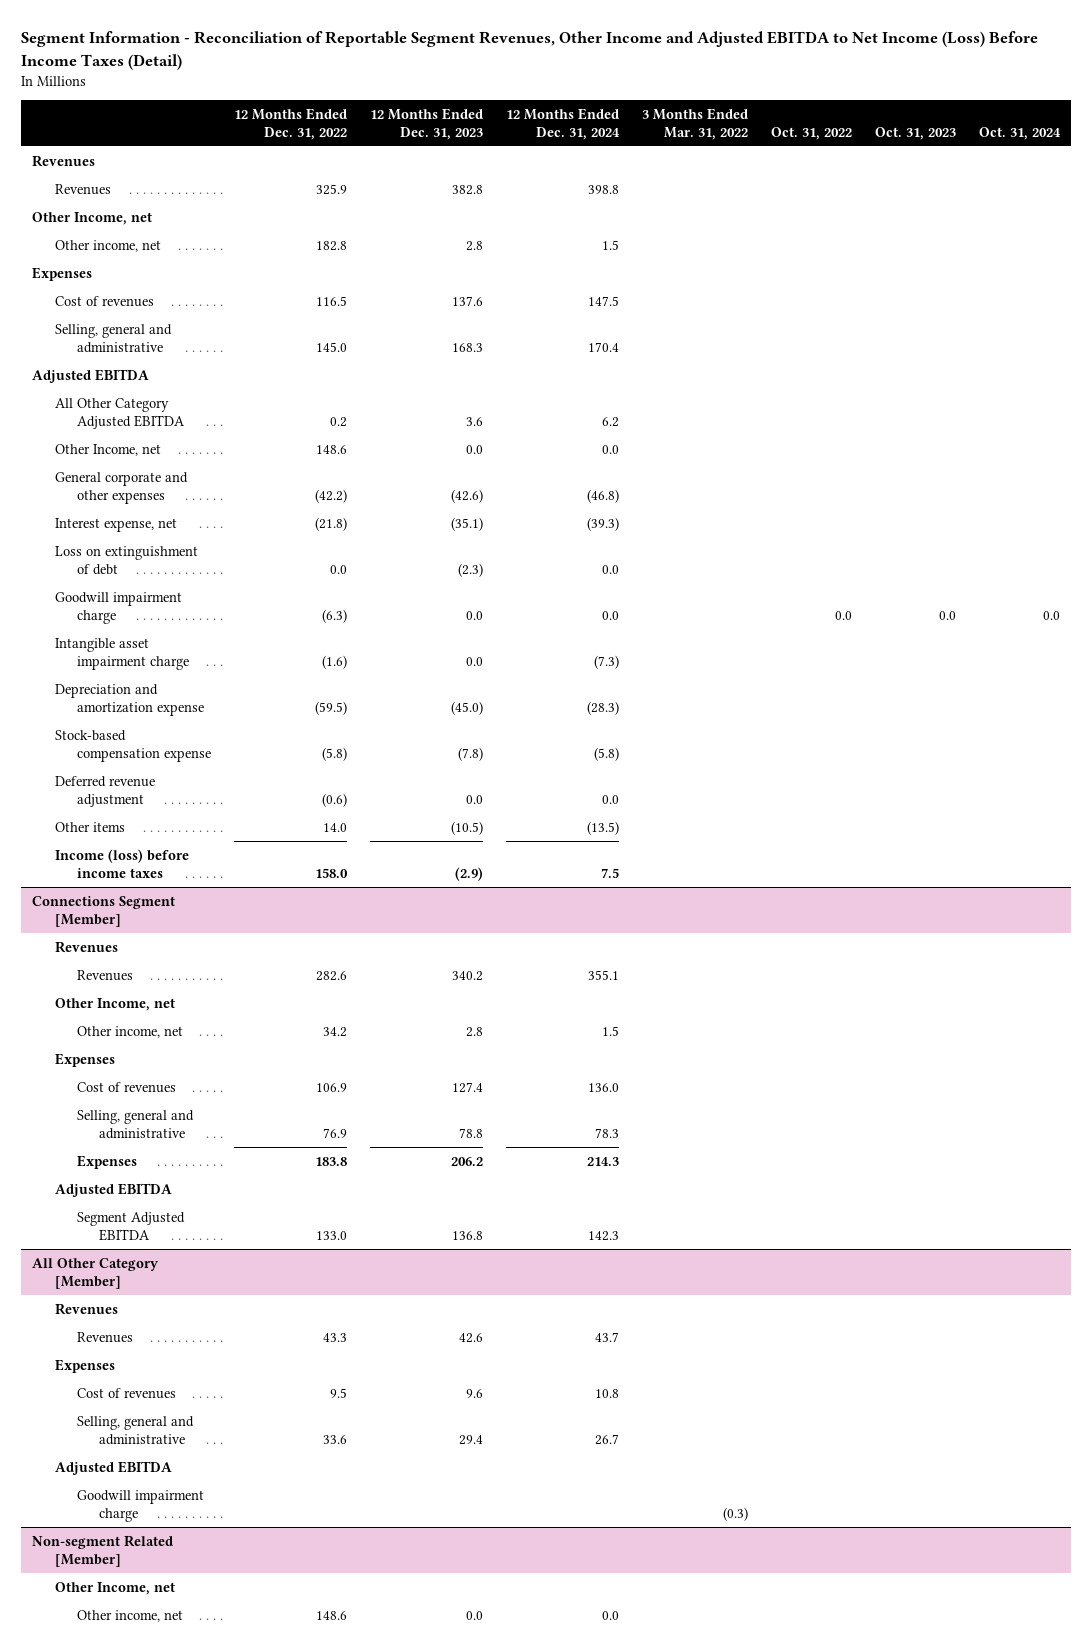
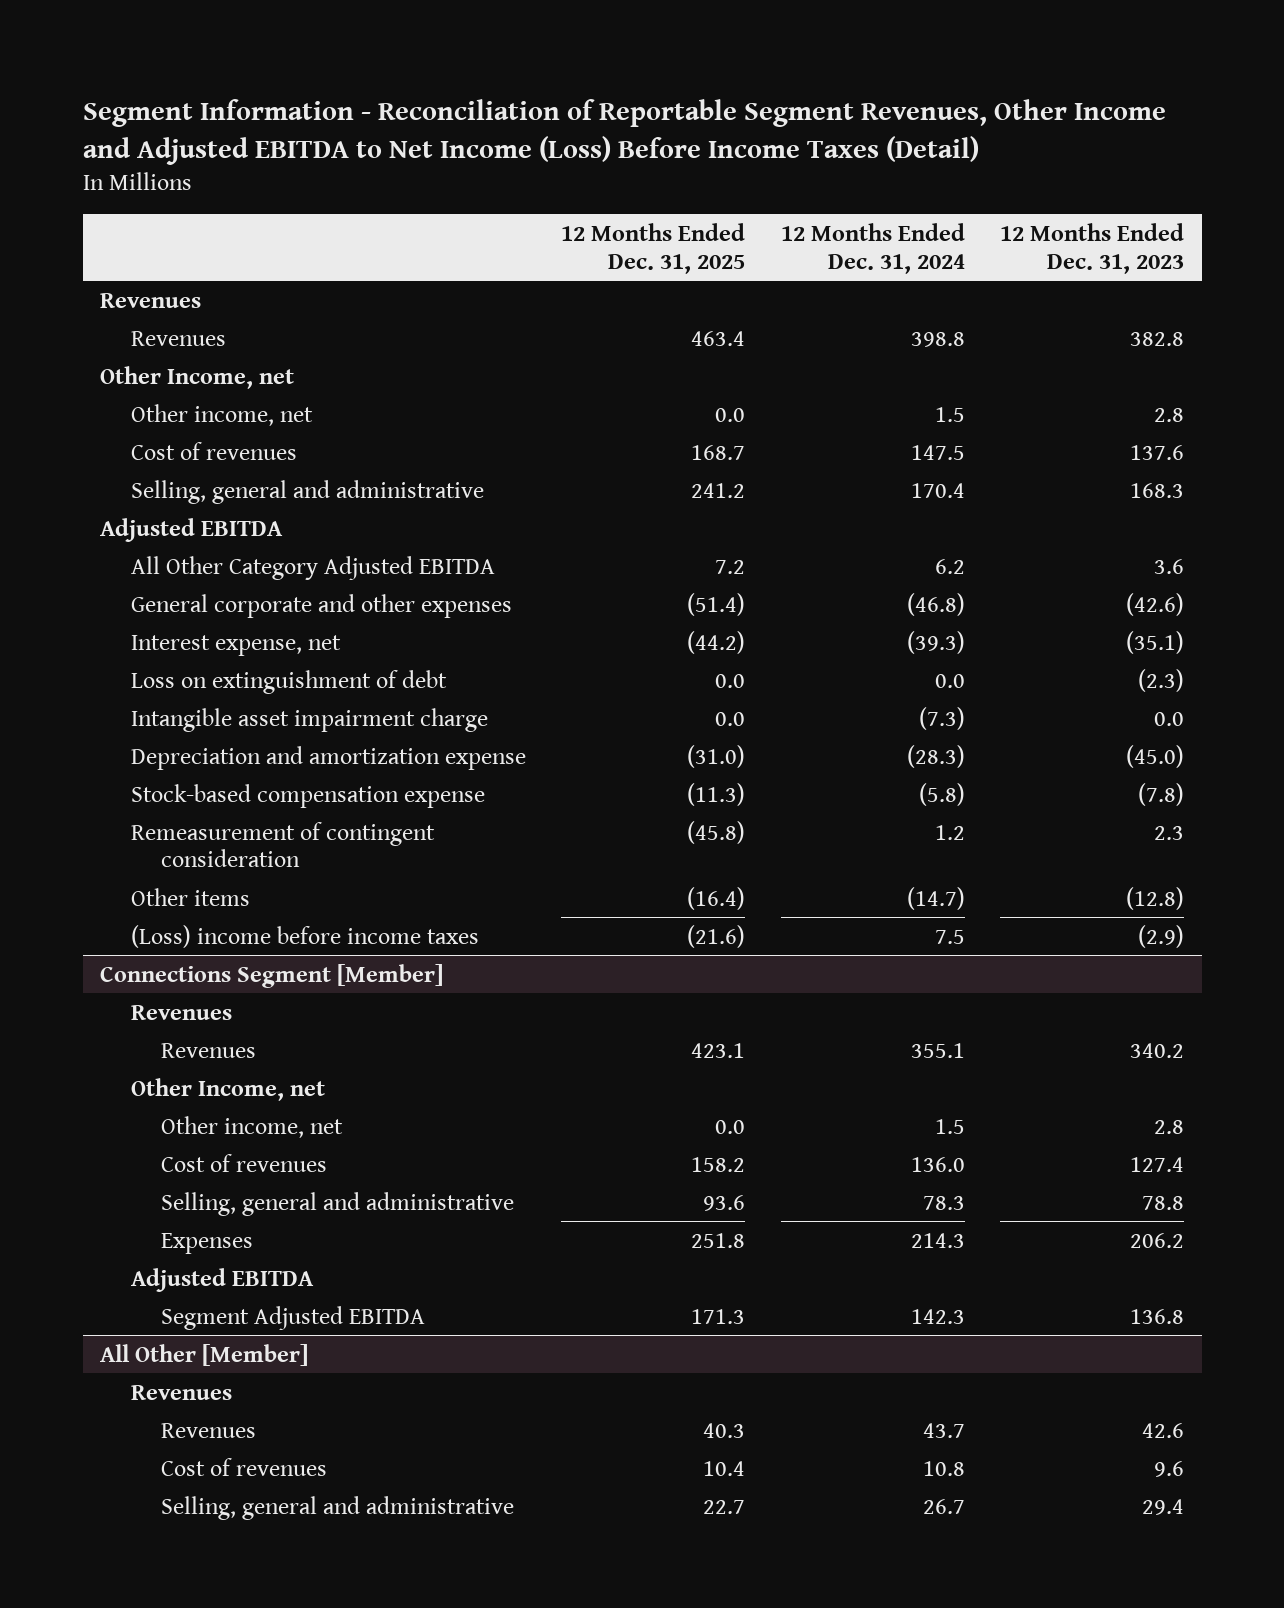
[234,107,348,140] 12 Months Ended Dec. 31, 2022 -> none
[641,107,748,140] 3 Months Ended Mar. 31, 2022 -> none
[770,126,852,140] Oct. 31, 2022 -> none
[874,126,956,140] Oct. 31, 2023 -> none
[978,126,1061,140] Oct. 31, 2024 -> none
none -> [561,222,746,274] 12 Months Ended Dec. 31, 2025
[32,266,93,281] Expenses -> none
[54,443,161,456] Other Income, net -> none
[54,591,182,624] Goodwill impairment charge -> none
[54,775,155,807] Deferred revenue adjustment -> none
none -> [130,821,435,868] Remeasurement of contingent consideration
[450,820,483,835] (10.5) -> [1125,886,1184,910] (12.8)
[586,820,619,835] (13.5) -> [906,886,965,910] (14.7)
[54,848,189,878] Income (loss) before income taxes -> [130,924,479,948] (Loss) income before income taxes
[54,1052,115,1067] Expenses -> none
[32,1257,160,1289] All Other Category [Member] -> [100,1343,309,1366] All Other [Member]
[54,1358,115,1373] Expenses -> none
[54,1460,172,1475] Adjusted EBITDA -> none
[77,1489,205,1522] Goodwill impairment charge -> none
[32,1534,174,1567] Non-segment Related [Member] -> none
[54,1581,175,1595] Other Income, net -> none
[77,1609,184,1622] Other income, net -> none

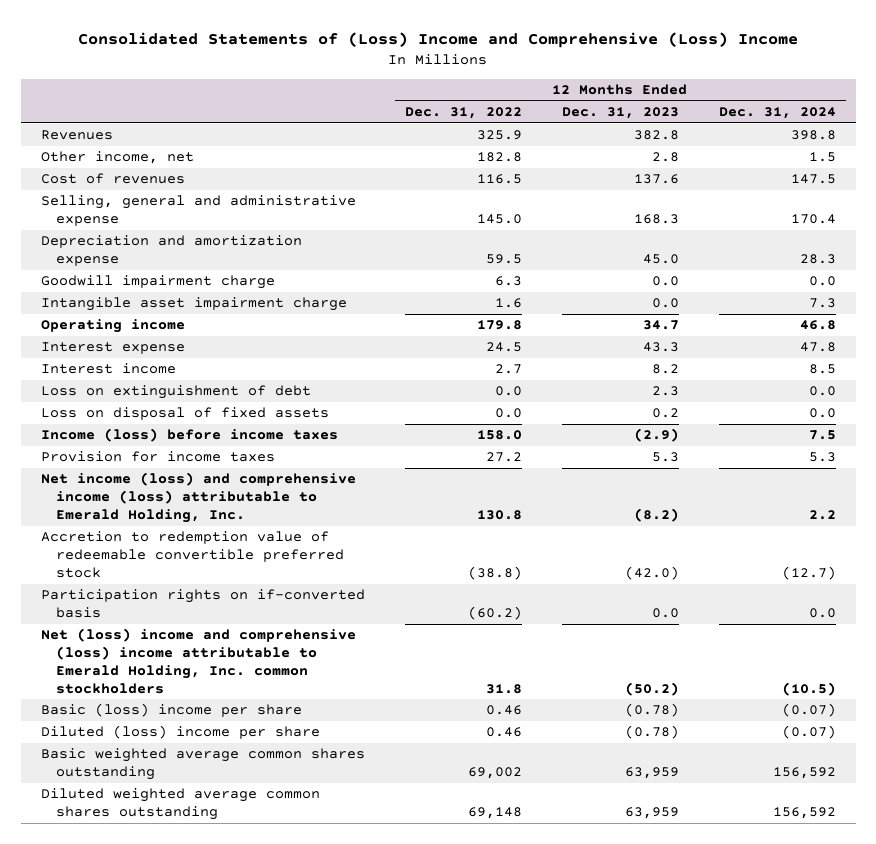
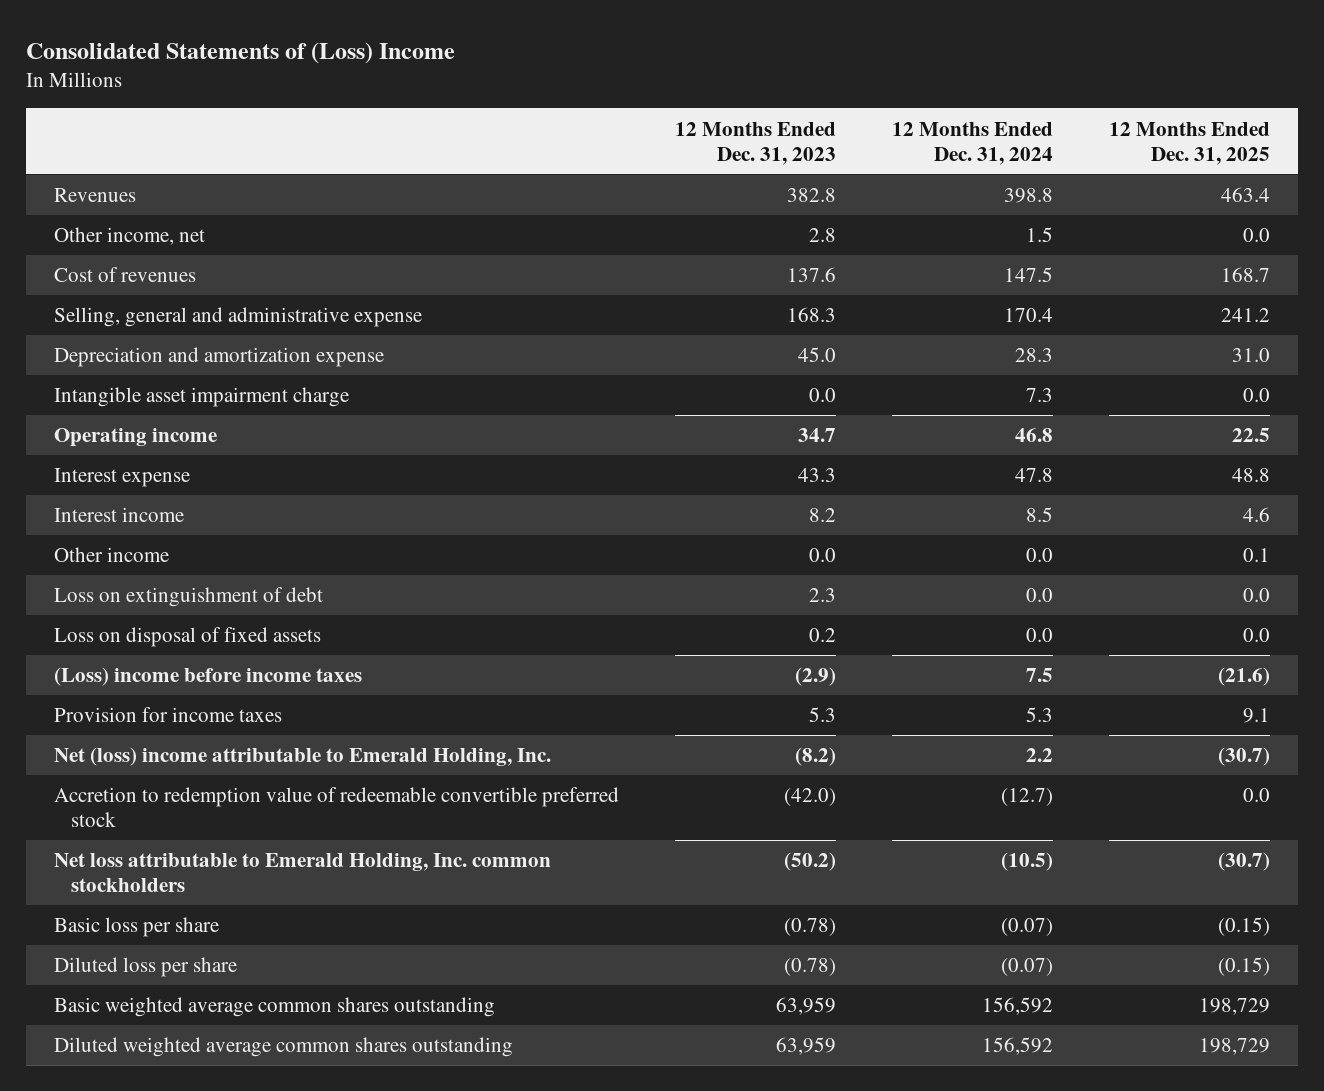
[78,31,799,48] Consolidated Statements of (Loss) Income and Comprehensive (Loss) Income -> [26,42,456,65] Consolidated Statements of (Loss) Income
[404,107,522,120] Dec. 31, 2022 -> none
none -> [1109,121,1271,165] 12 Months Ended Dec. 31, 2025
[40,275,275,290] Goodwill impairment charge -> none
none -> [54,547,170,563] Other income
[40,428,338,443] Income (loss) before income taxes -> [54,667,363,687] (Loss) income before income taxes
[40,472,356,523] Net income (loss) and comprehensive income (loss) attributable to Emerald Holding, Inc. -> [54,747,552,767] Net (loss) income attributable to Emerald Holding, Inc.
[40,589,365,619] Participation rights on if-converted basis -> none
[40,628,356,694] Net (loss) income and comprehensive (loss) income attributable to Emerald Holding, Inc. common stockholders -> [54,853,552,893] Net loss attributable to Emerald Holding, Inc. common stockholders
[40,703,302,718] Basic (loss) income per share -> [54,917,220,938] Basic loss per share
[40,725,320,740] Diluted (loss) income per share -> [54,957,238,978] Diluted loss per share

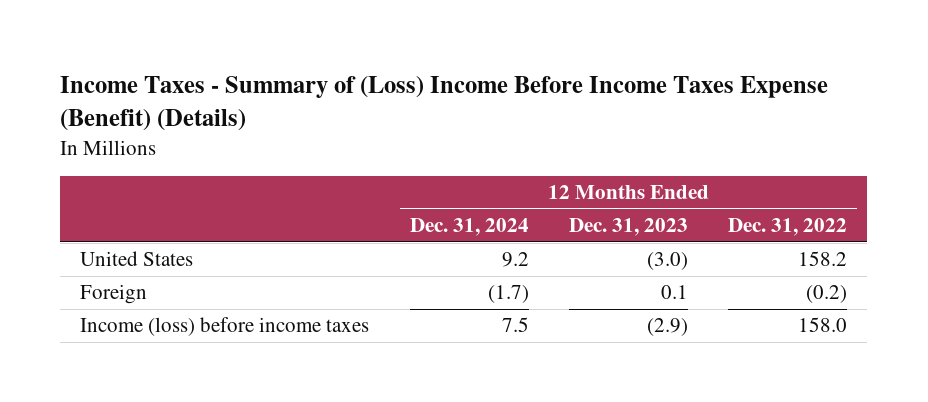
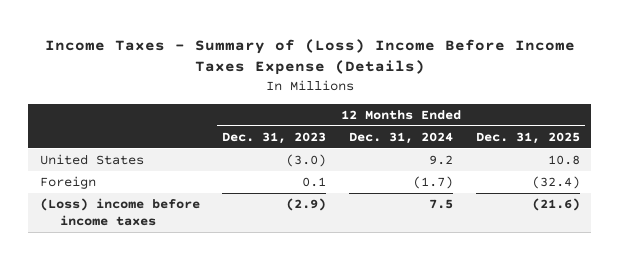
[60,76,829,132] Income Taxes - Summary of (Loss) Income Before Income Taxes Expense (Benefit) (Details) -> [44,38,575,76] Income Taxes - Summary of (Loss) Income Before Income Taxes Expense (Details)
[728,218,848,237] Dec. 31, 2022 -> none
none -> [475,131,580,144] Dec. 31, 2025
[80,317,370,337] Income (loss) before income taxes -> [39,197,200,226] (Loss) income before income taxes

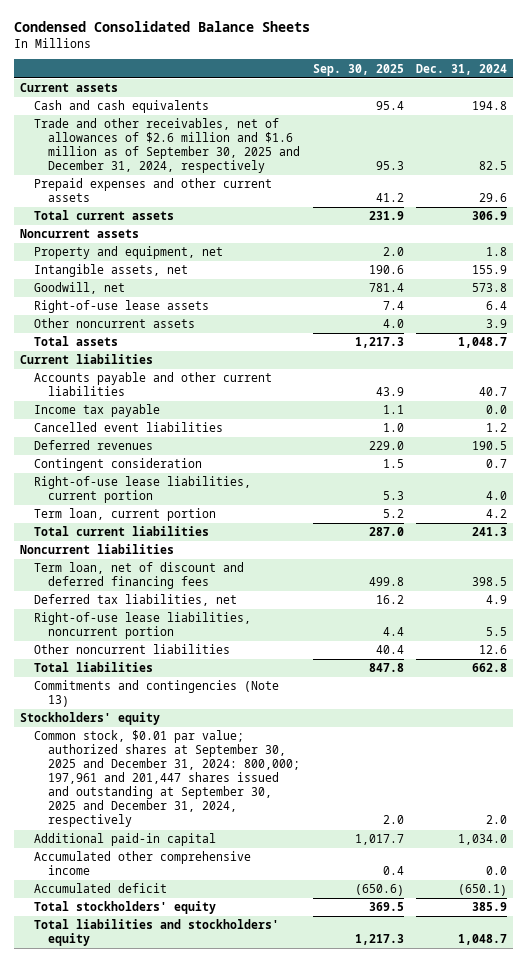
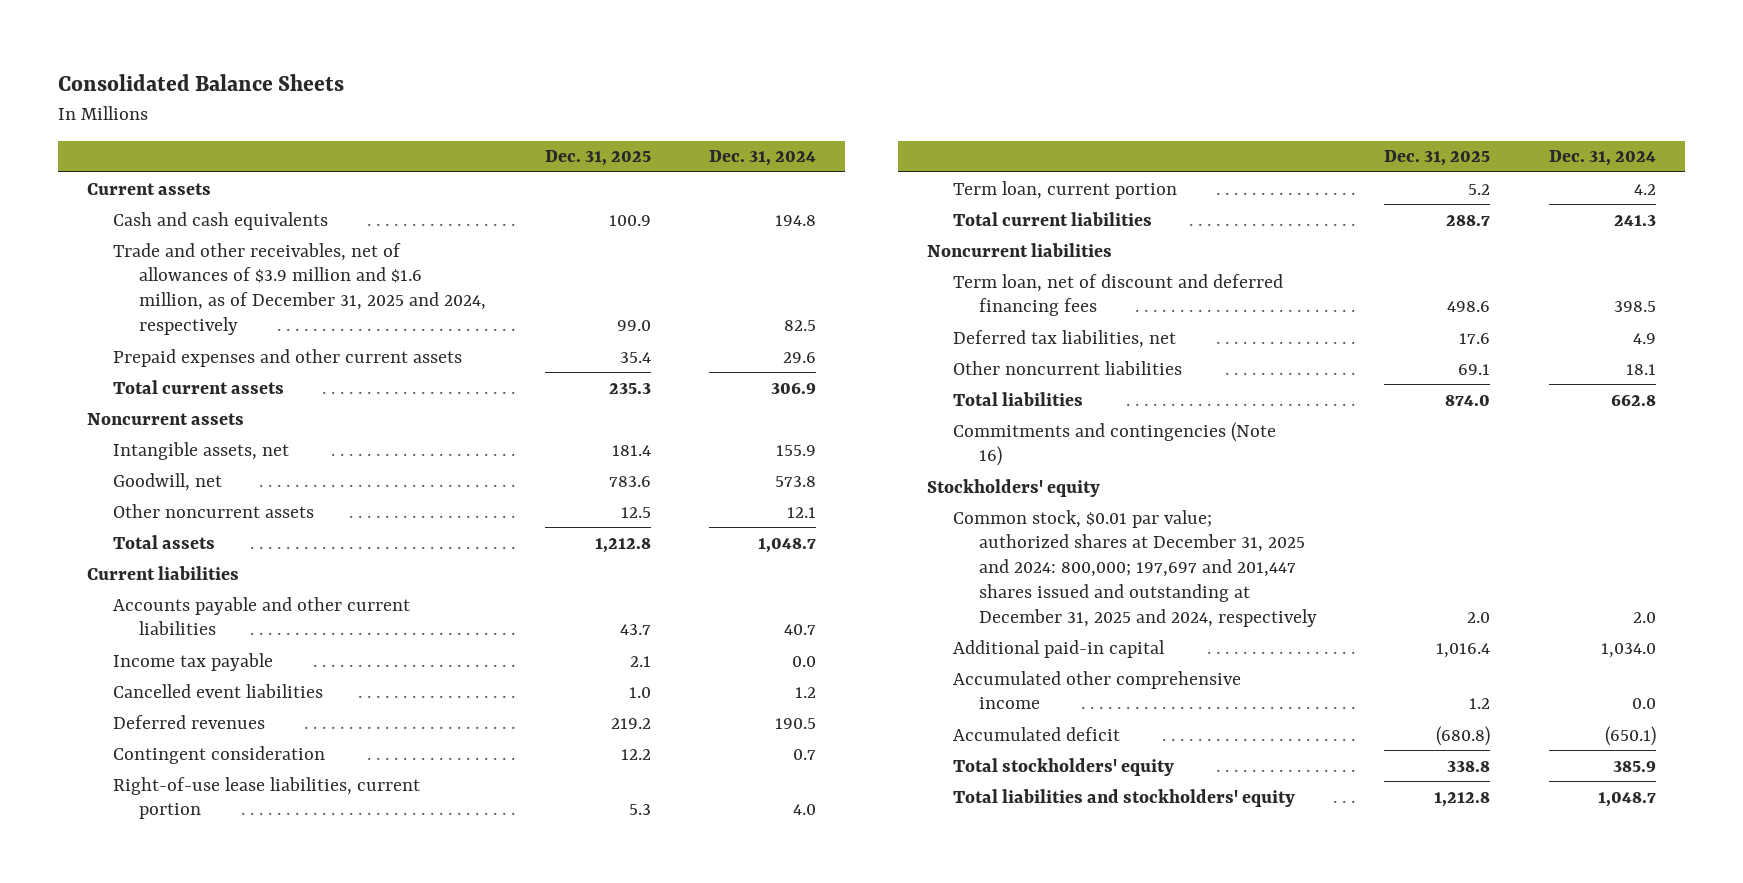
[14,21,311,33] Condensed Consolidated Balance Sheets -> [58,74,345,92] Consolidated Balance Sheets
[312,63,404,76] Sep. 30, 2025 -> none
none -> [544,150,651,167] Dec. 31, 2025
[34,118,301,174] Trade and other receivables, net of allowances of $2.6 million and $1.6 million as of September 30, 2025 and December 31, 2024, respectively -> [113,242,487,336] Trade and other receivables, net of allowances of $3.9 million and $1.6 million, as of December 31, 2025 and 2024, respectively
[34,246,224,260] Property and equipment, net -> none
[34,300,210,314] Right-of-use lease assets -> none
[486,319,508,329] 3.9 -> [786,506,816,518] 12.1
[34,612,252,640] Right-of-use lease liabilities, noncurrent portion -> none
[479,645,508,655] 12.6 -> [1625,363,1656,375] 18.1
[34,680,280,708] Commitments and contingencies (Note 13) -> [953,421,1277,467] Commitments and contingencies (Note 16)
[34,730,301,828] Common stock, $0.01 par value; authorized shares at September 30, 2025 and December 31, 2024: 800,000; 197,961 and 201,447 shares issued and outstanding at September 30, 2025 and December 31, 2024, respectively -> [953,509,1317,627] Common stock, $0.01 par value; authorized shares at December 31, 2025 and 2024: 800,000; 197,697 and 201,447 shares issued and outstanding at December 31, 2025 and 2024, respectively

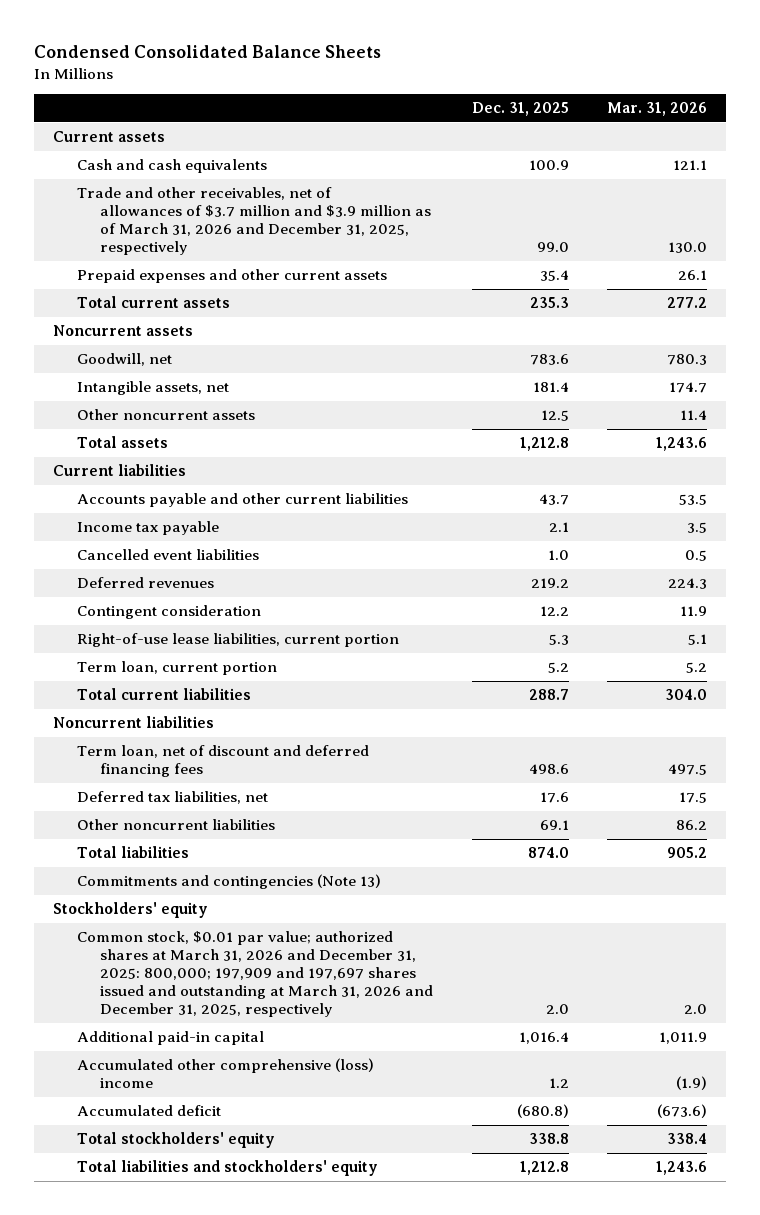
[58,74,345,92] Consolidated Balance Sheets -> [33,44,381,58] Condensed Consolidated Balance Sheets
[708,150,816,167] Dec. 31, 2024 -> none
none -> [607,102,708,117] Mar. 31, 2026
[113,242,487,336] Trade and other receivables, net of allowances of $3.9 million and $1.6 million, as of December 31, 2025 and 2024, respectively -> [76,187,432,256] Trade and other receivables, net of allowances of $3.7 million and $3.9 million as of March 31, 2026 and December 31, 2025, respectively
[113,441,290,460] Intangible assets, net -> [76,381,229,396] Intangible assets, net
[953,421,1277,467] Commitments and contingencies (Note 16) -> [76,874,381,890] Commitments and contingencies (Note 13)
[953,509,1317,627] Common stock, $0.01 par value; authorized shares at December 31, 2025 and 2024: 800,000; 197,697 and 201,447 shares issued and outstanding at December 31, 2025 and 2024, respectively -> [76,931,434,1017] Common stock, $0.01 par value; authorized shares at March 31, 2026 and December 31, 2025: 800,000; 197,909 and 197,697 shares issued and outstanding at March 31, 2026 and December 31, 2025, respectively
[953,670,1242,710] Accumulated other comprehensive income -> [76,1058,374,1089] Accumulated other comprehensive (loss) income

